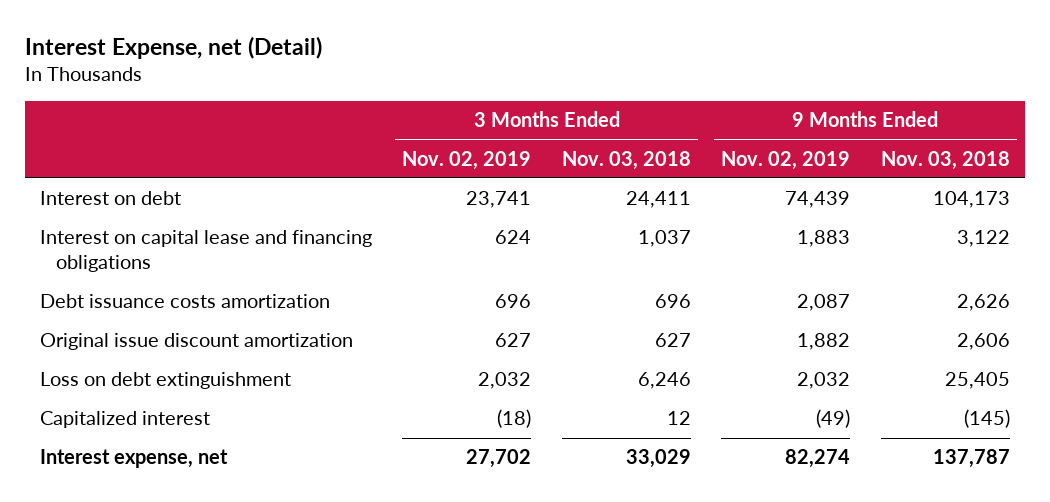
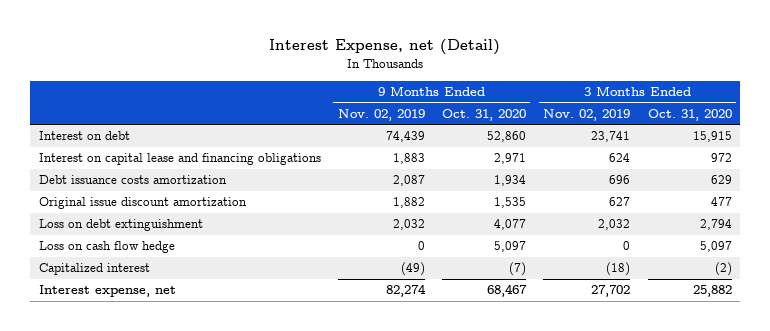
[561,150,691,170] Nov. 03, 2018 -> none
[880,150,1010,170] Nov. 03, 2018 -> none
none -> [442,108,527,121] Oct. 31, 2020
none -> [647,108,732,121] Oct. 31, 2020
none -> [38,241,175,254] Loss on cash flow hedge

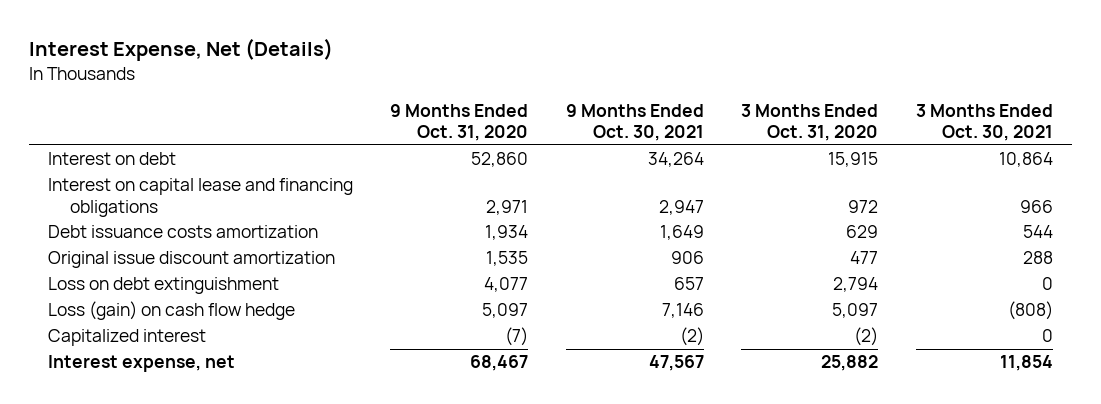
[269,39,501,56] Interest Expense, net (Detail) -> [29,38,334,62] Interest Expense, Net (Details)
[337,108,425,121] Nov. 02, 2019 -> none
[543,108,631,121] Nov. 02, 2019 -> none
none -> [565,103,704,142] 9 Months Ended Oct. 30, 2021
none -> [915,103,1053,142] 3 Months Ended Oct. 30, 2021
[38,241,175,254] Loss on cash flow hedge -> [48,301,296,321] Loss (gain) on cash flow hedge

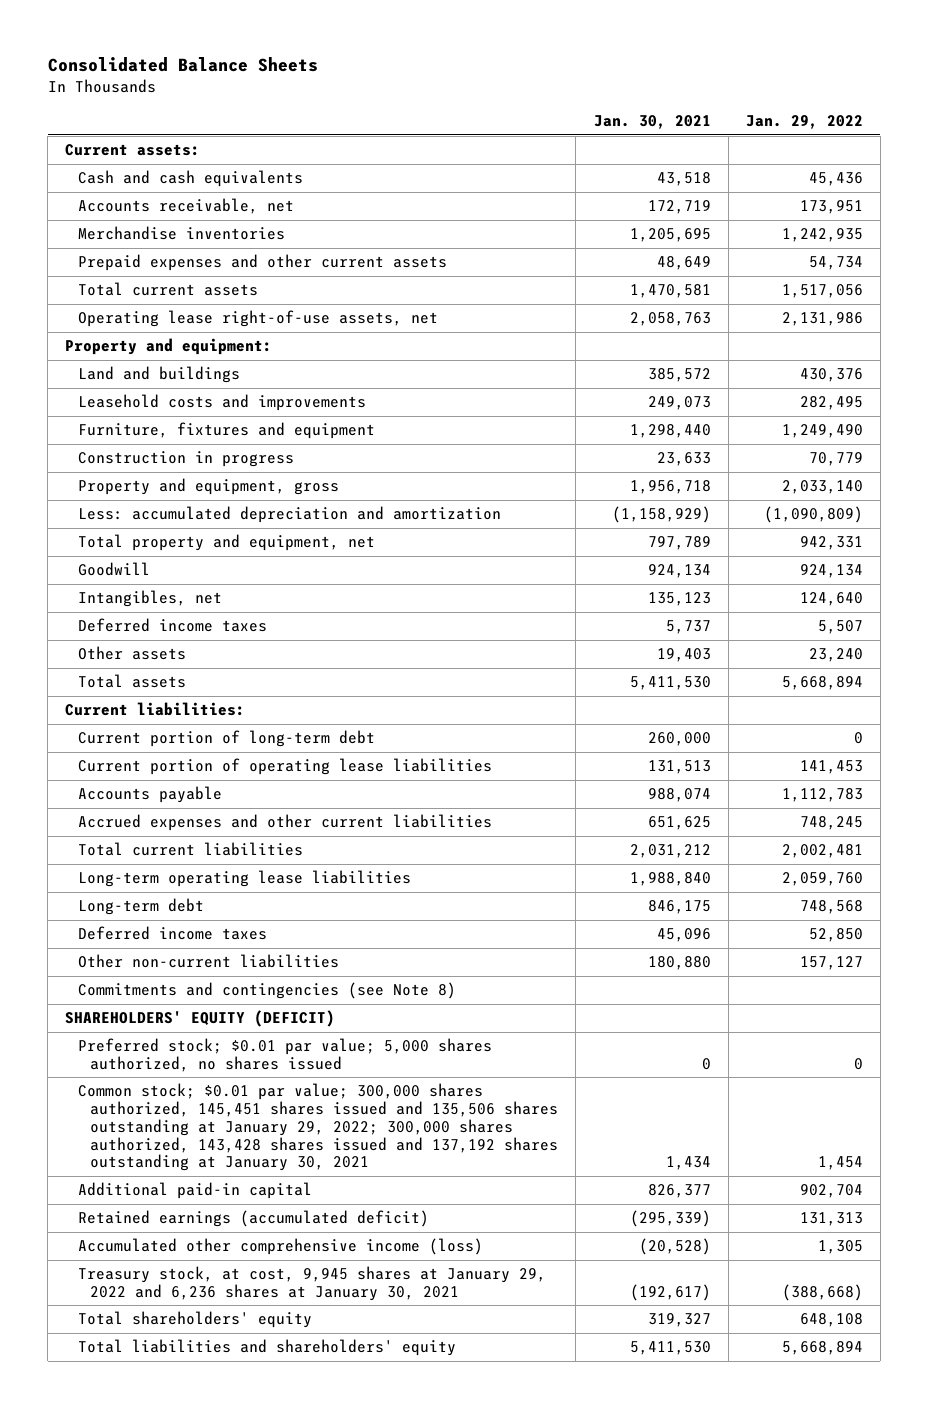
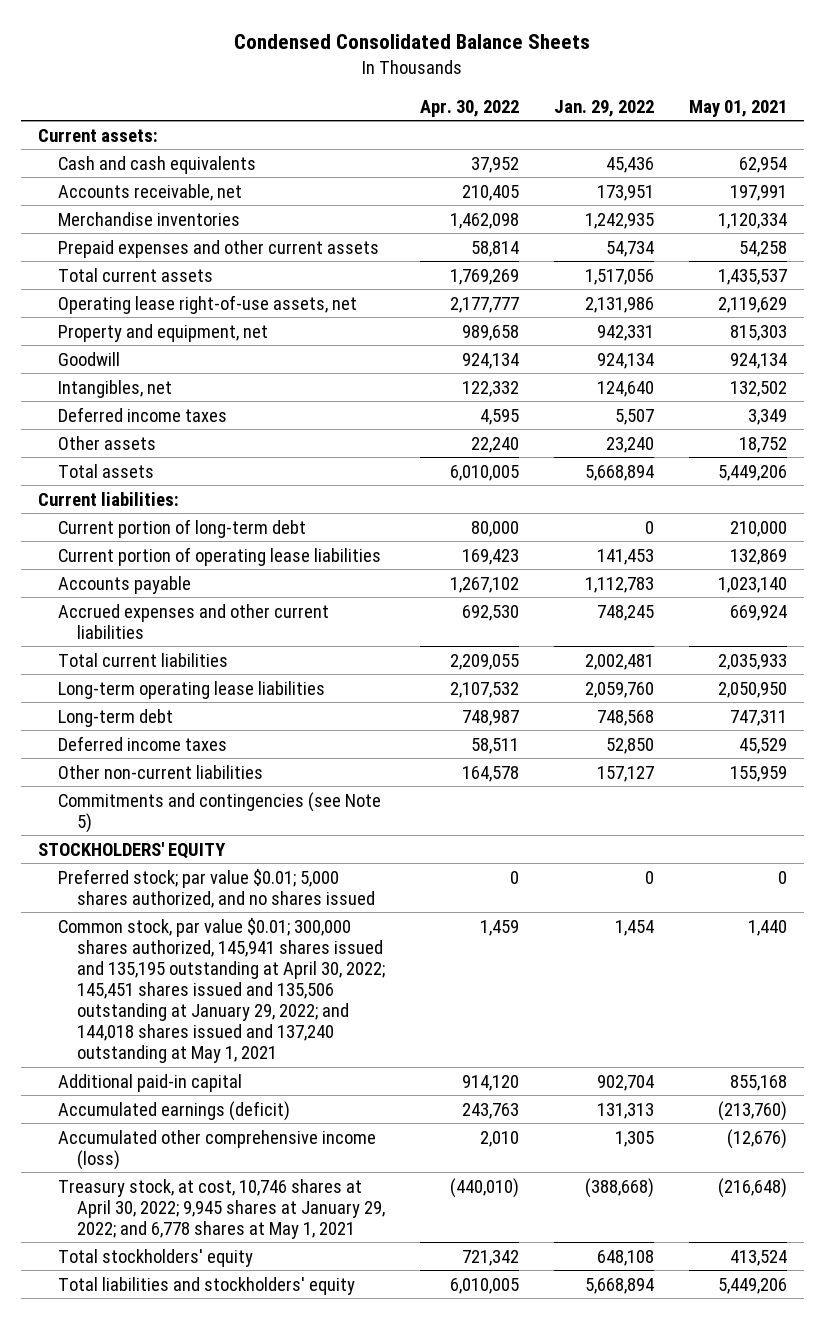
[47,57,318,73] Consolidated Balance Sheets -> [234,34,591,50] Condensed Consolidated Balance Sheets
[593,115,711,130] Jan. 30, 2021 -> none
none -> [419,99,519,117] Apr. 30, 2022
none -> [688,99,787,117] May 01, 2021
[65,338,273,356] Property and equipment: -> none
[77,366,240,384] Land and buildings -> none
[77,394,366,412] Leasehold costs and improvements -> none
[77,422,375,440] Furniture, fixtures and equipment -> none
[77,451,294,468] Construction in progress -> none
[77,478,339,496] Property and equipment, gross -> none
[77,506,501,524] Less: accumulated depreciation and amortization -> none
[77,534,375,552] Total property and equipment, net -> [57,323,268,342] Property and equipment, net
[77,982,456,1000] Commitments and contingencies (see Note 8) -> [57,791,381,833] Commitments and contingencies (see Note 5)
[65,1010,336,1028] SHAREHOLDERS' EQUITY (DEFICIT) -> [38,841,227,859] STOCKHOLDERS' EQUITY
[77,1038,492,1072] Preferred stock; $0.01 par value; 5,000 shares authorized, no shares issued -> [57,868,375,908] Preferred stock; par value $0.01; 5,000 shares authorized, and no shares issued
[77,1083,559,1172] Common stock; $0.01 par value; 300,000 shares authorized, 145,451 shares issued and 135,506 shares outstanding at January 29, 2022; 300,000 shares authorized, 143,428 shares issued and 137,192 shares outstanding at January 30, 2021 -> [57,917,385,1064] Common stock, par value $0.01; 300,000 shares authorized, 145,941 shares issued and 135,195 outstanding at April 30, 2022; 145,451 shares issued and 135,506 outstanding at January 29, 2022; and 144,018 shares issued and 137,240 outstanding at May 1, 2021
[77,1210,429,1228] Retained earnings (accumulated deficit) -> [57,1100,290,1121] Accumulated earnings (deficit)
[77,1266,546,1301] Treasury stock, at cost, 9,945 shares at January 29, 2022 and 6,236 shares at January 30, 2021 -> [57,1178,385,1239] Treasury stock, at cost, 10,746 shares at April 30, 2022; 9,945 shares at January 29, 2022; and 6,778 shares at May 1, 2021
[77,1311,312,1329] Total shareholders' equity -> [57,1248,253,1267] Total stockholders' equity
[77,1339,456,1357] Total liabilities and shareholders' equity -> [57,1276,355,1295] Total liabilities and stockholders' equity

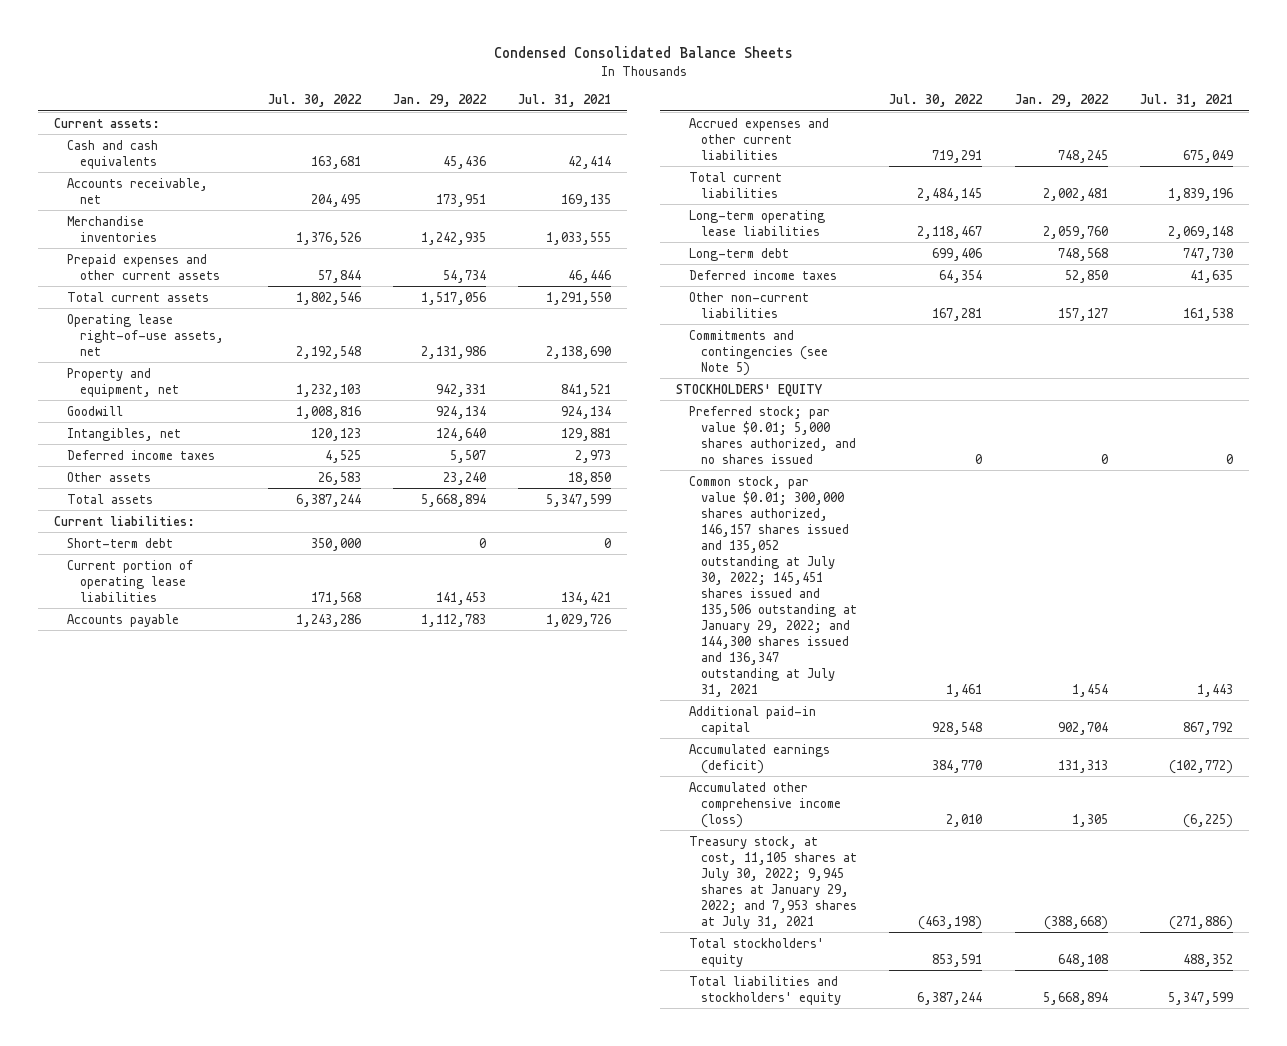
[419,99,519,117] Apr. 30, 2022 -> none
[688,99,787,117] May 01, 2021 -> none
none -> [268,94,363,108] Jul. 30, 2022
none -> [518,94,612,108] Jul. 31, 2021
[57,518,306,538] Current portion of long-term debt -> none
none -> [67,537,174,548] Short-term debt
[57,917,385,1064] Common stock, par value $0.01; 300,000 shares authorized, 145,941 shares issued and 135,195 outstanding at April 30, 2022; 145,451 shares issued and 135,506 outstanding at January 29, 2022; and 144,018 shares issued and 137,240 outstanding at May 1, 2021 -> [688,475,858,697] Common stock, par value $0.01; 300,000 shares authorized, 146,157 shares issued and 135,052 outstanding at July 30, 2022; 145,451 shares issued and 135,506 outstanding at January 29, 2022; and 144,300 shares issued and 136,347 outstanding at July 31, 2021
[57,1178,385,1239] Treasury stock, at cost, 10,746 shares at April 30, 2022; 9,945 shares at January 29, 2022; and 6,778 shares at May 1, 2021 -> [688,835,858,929] Treasury stock, at cost, 11,105 shares at July 30, 2022; 9,945 shares at January 29, 2022; and 7,953 shares at July 31, 2021

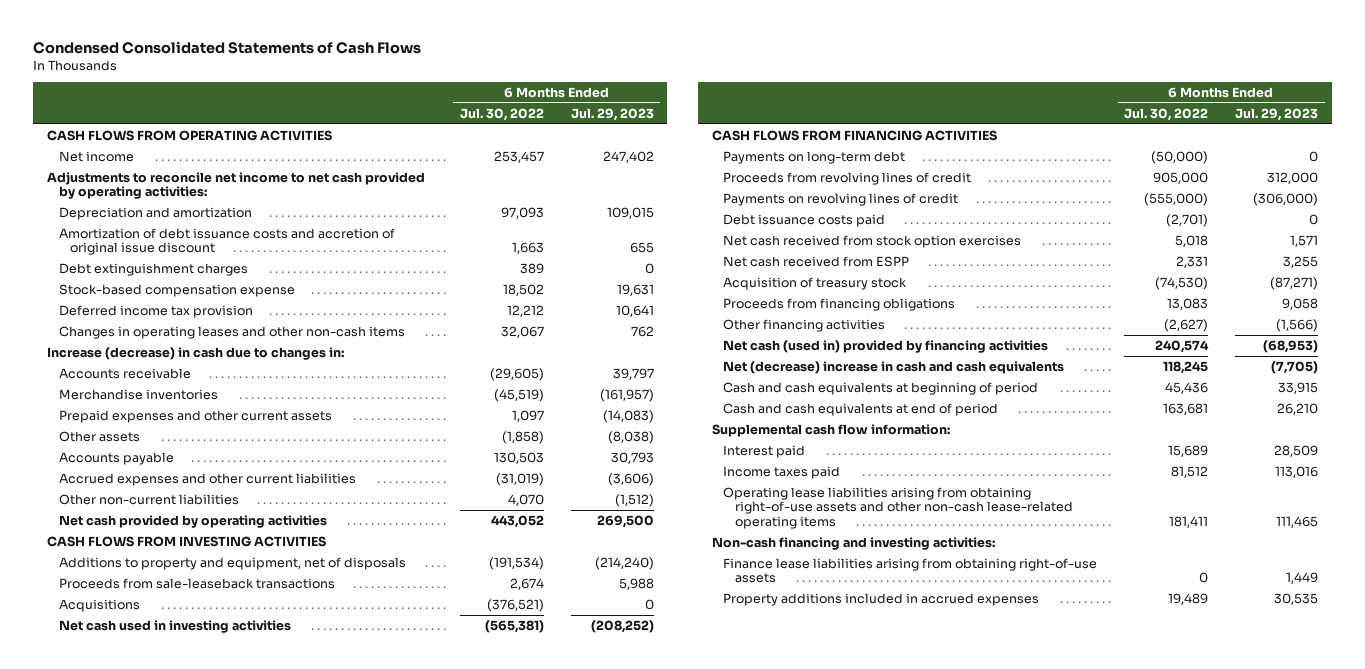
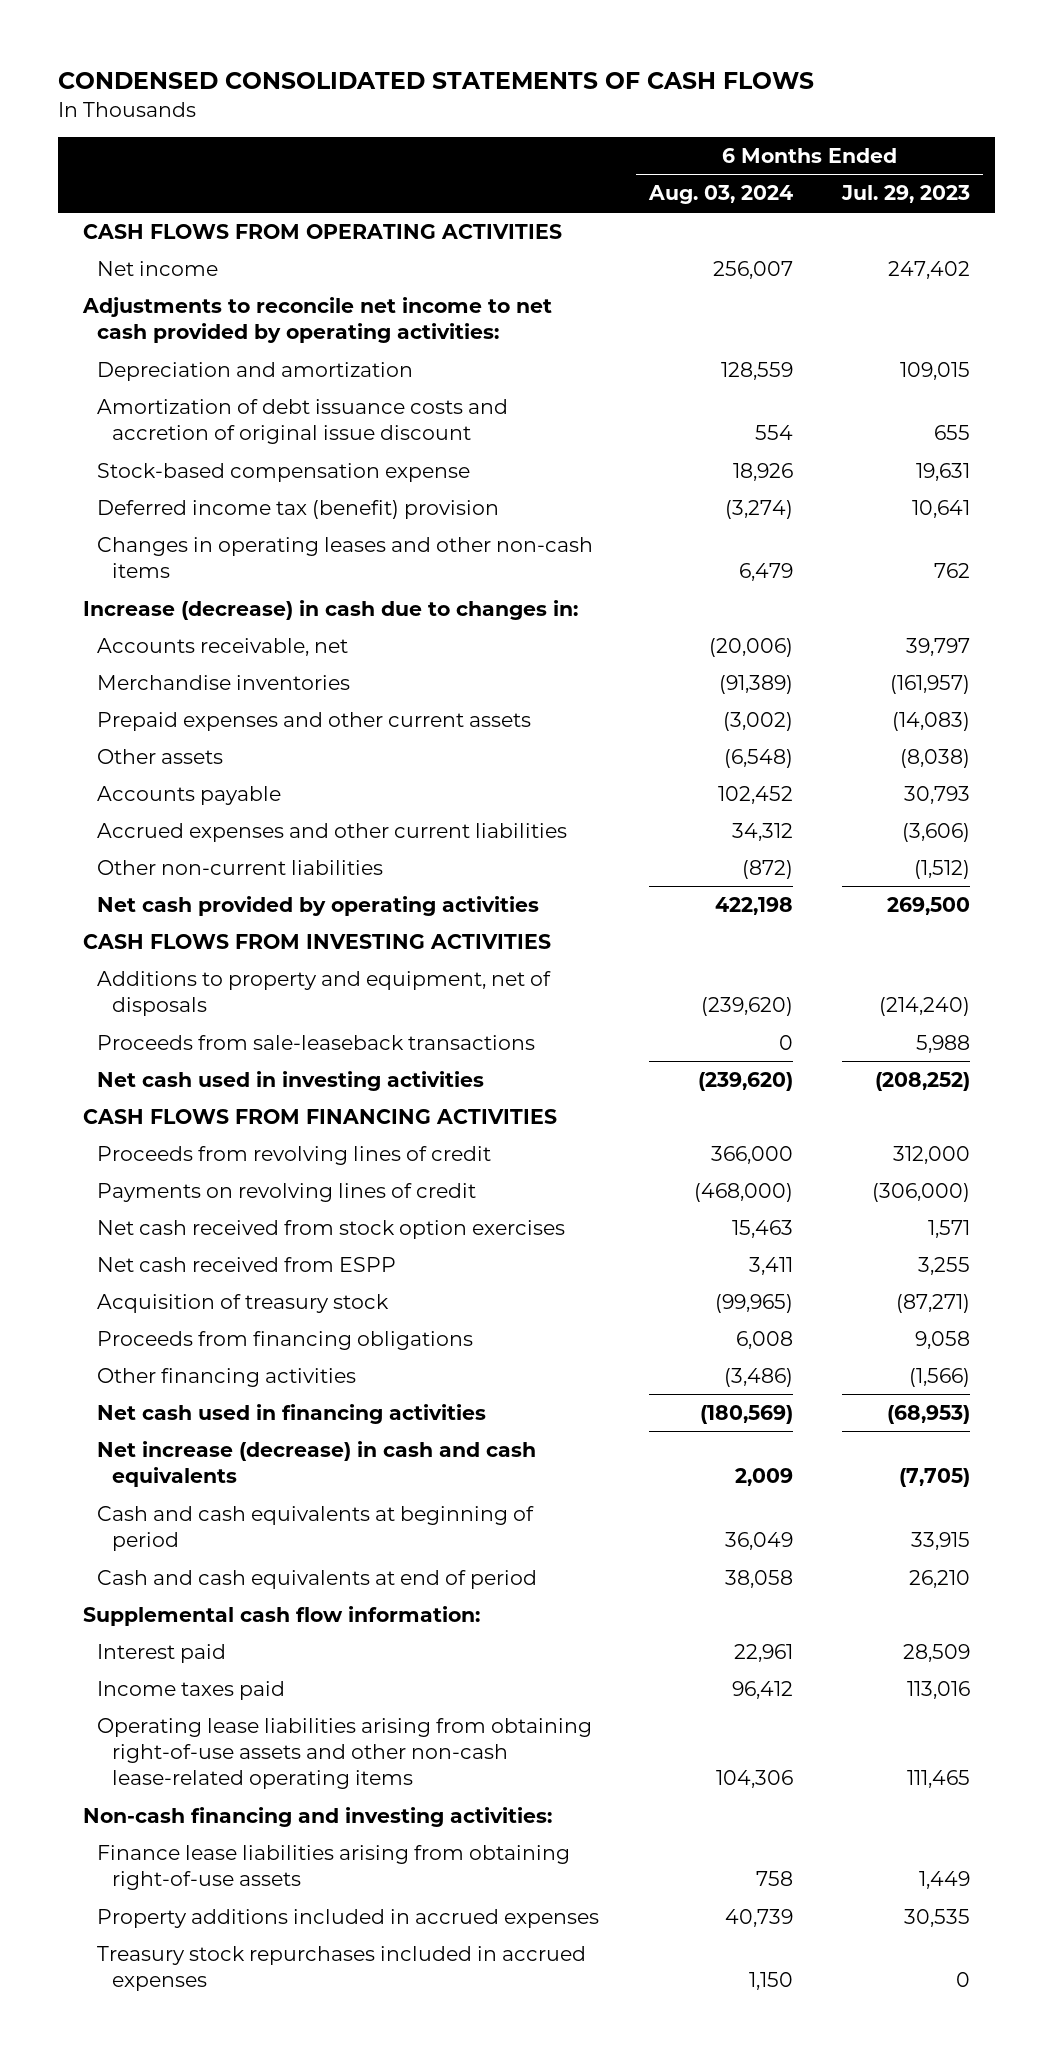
[33,40,422,54] Condensed Consolidated Statements of Cash Flows -> [57,72,814,90] CONDENSED CONSOLIDATED STATEMENTS OF CASH FLOWS
[459,107,544,121] Jul. 30, 2022 -> none
none -> [647,185,793,205] Aug. 03, 2024
[58,262,248,276] Debt extinguishment charges -> none
[58,304,253,318] Deferred income tax provision -> [97,499,500,519] Deferred income tax (benefit) provision
[58,367,191,379] Accounts receivable -> [97,637,349,656] Accounts receivable, net
[58,598,140,612] Acquisitions -> none
[723,150,906,164] Payments on long-term debt -> none
[723,213,886,227] Debt issuance costs paid -> none
[723,339,1049,353] Net cash (used in) provided by financing activities -> [97,1403,487,1424] Net cash used in financing activities
[723,360,1065,374] Net (decrease) increase in cash and cash equivalents -> [97,1440,537,1488] Net increase (decrease) in cash and cash equivalents
none -> [97,1945,587,1992] Treasury stock repurchases included in accrued expenses

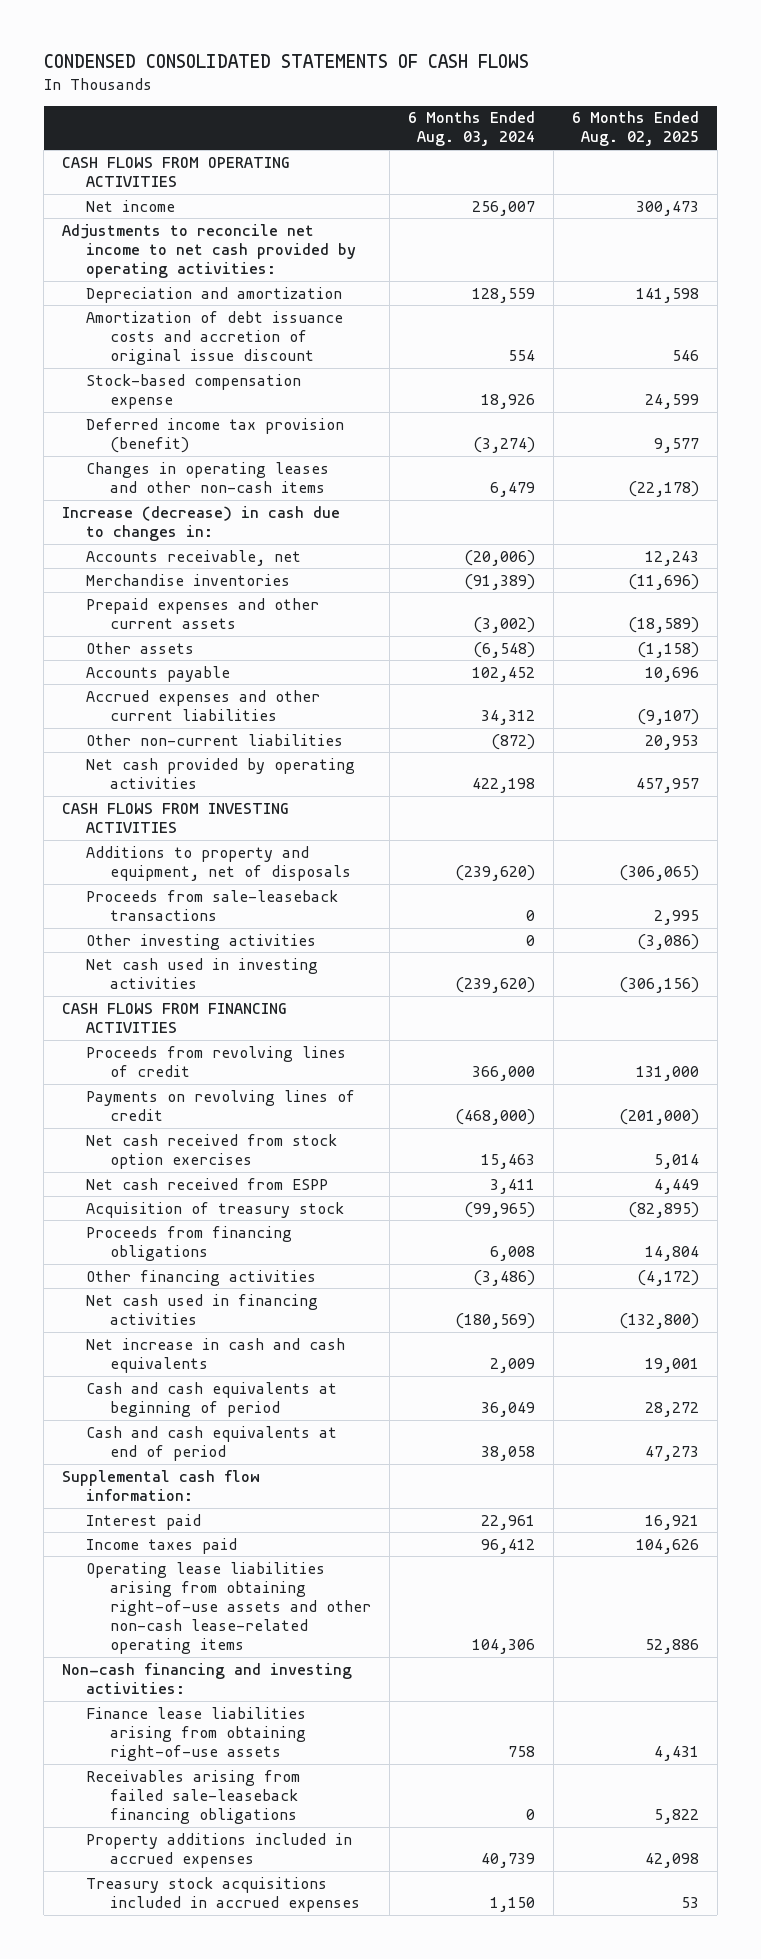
[841,185,971,204] Jul. 29, 2023 -> none
none -> [571,111,699,147] 6 Months Ended Aug. 02, 2025
[97,499,500,519] Deferred income tax (benefit) provision -> [86,417,345,453] Deferred income tax provision (benefit)
none -> [86,933,317,950] Other investing activities
[97,1440,537,1488] Net increase (decrease) in cash and cash equivalents -> [86,1337,346,1373] Net increase in cash and cash equivalents
none -> [86,1769,301,1825] Receivables arising from failed sale-leaseback financing obligations
[97,1945,587,1992] Treasury stock repurchases included in accrued expenses -> [86,1876,361,1912] Treasury stock acquisitions included in accrued expenses

